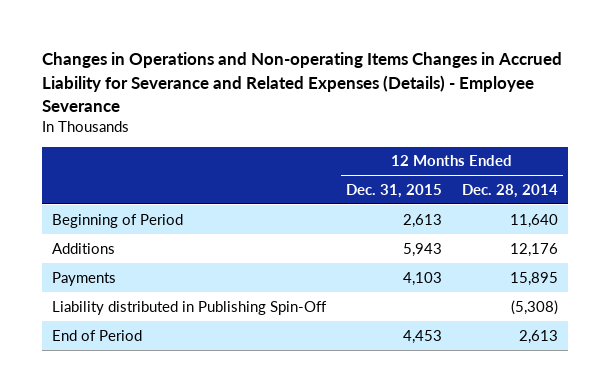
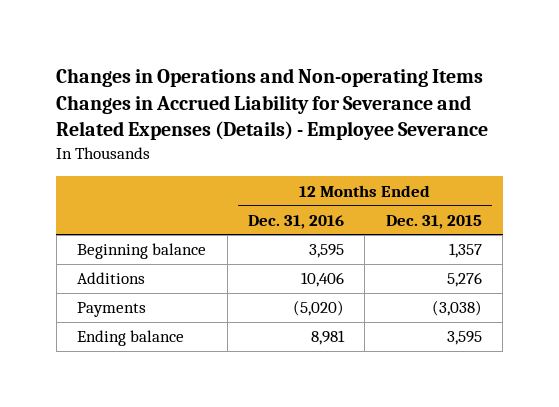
[462,184,559,199] Dec. 28, 2014 -> none
none -> [248,214,345,229] Dec. 31, 2016
[52,300,328,315] Liability distributed in Publishing Spin-Off -> none
[52,329,143,341] End of Period -> none
[52,213,184,228] Beginning of Period -> [77,243,207,260] Beginning balance
[403,213,443,228] 2,613 -> [448,243,482,259] 1,357
[403,242,443,257] 5,943 -> [446,272,482,288] 5,276
[403,271,443,286] 4,103 -> [431,300,482,317] (3,038)
none -> [77,330,185,347] Ending balance

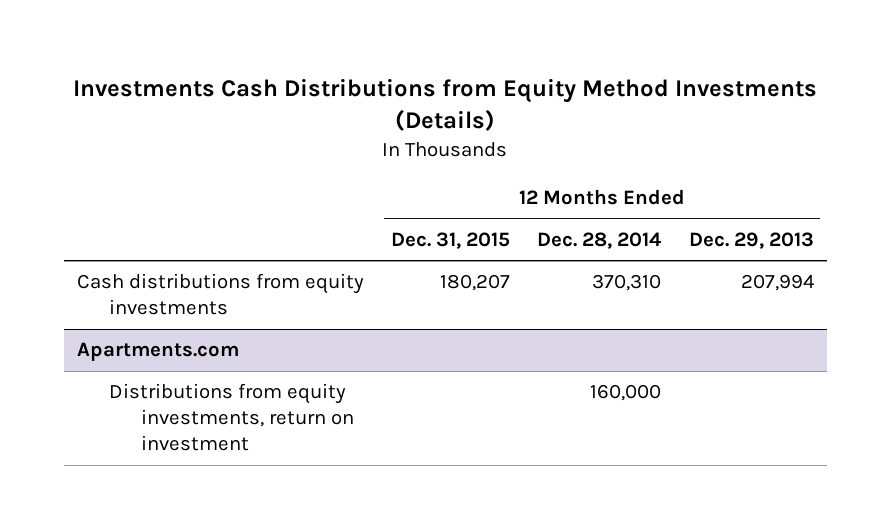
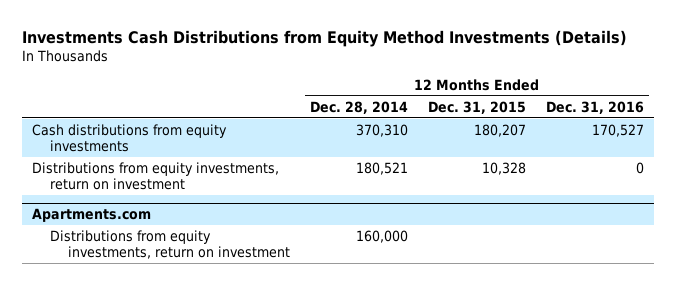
[688,231,814,249] Dec. 29, 2013 -> none
none -> [546,100,645,114] Dec. 31, 2016
none -> [31,161,279,190] Distributions from equity investments, return on investment

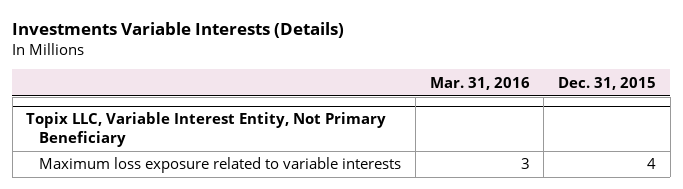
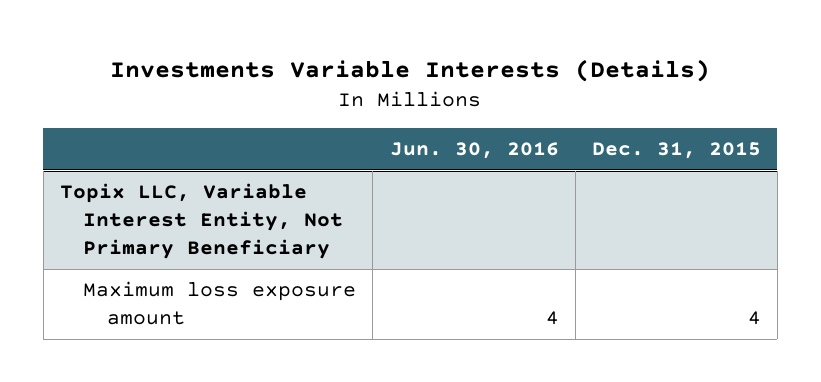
[429,76,530,90] Mar. 31, 2016 -> none
none -> [389,142,559,160] Jun. 30, 2016
[39,157,402,174] Maximum loss exposure related to variable interests -> [83,281,357,326] Maximum loss exposure amount

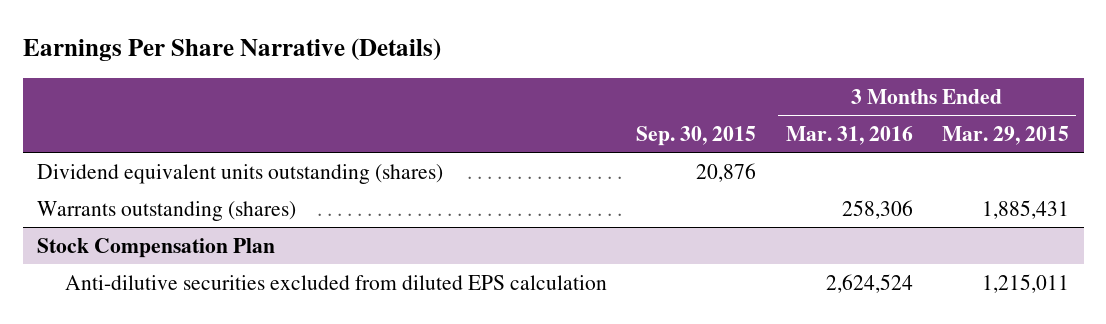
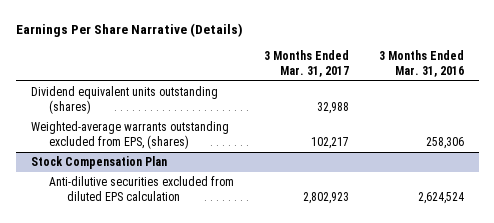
[636,126,757,147] Sep. 30, 2015 -> none
[941,126,1069,146] Mar. 29, 2015 -> none
none -> [263,50,349,78] 3 Months Ended Mar. 31, 2017
[37,200,297,221] Warrants outstanding (shares) -> [30,120,229,150] Weighted-average warrants outstanding excluded from EPS, (shares)

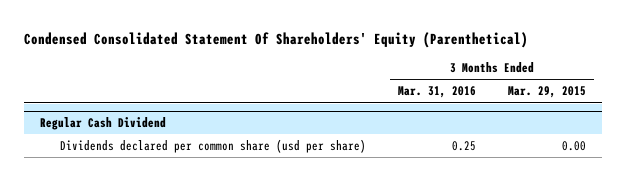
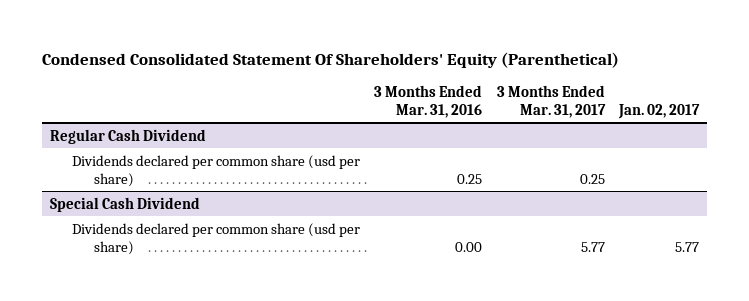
[508,86,587,99] Mar. 29, 2015 -> none
none -> [496,84,606,118] 3 Months Ended Mar. 31, 2017
none -> [618,103,701,119] Jan. 02, 2017
none -> [49,196,200,212] Special Cash Dividend
none -> [72,222,361,255] Dividends declared per common share (usd per share)

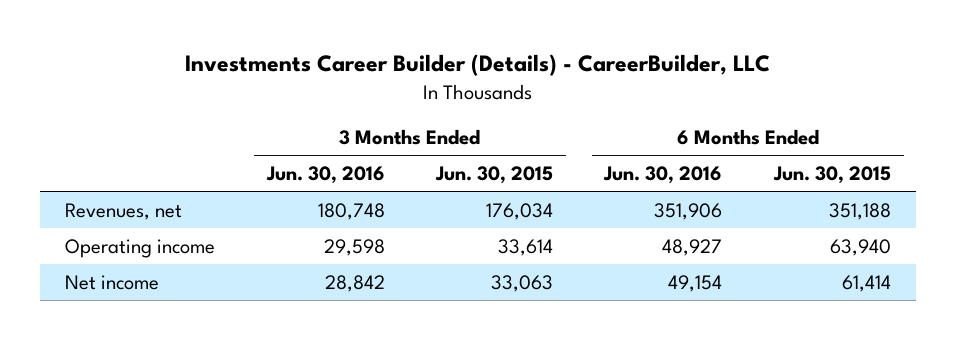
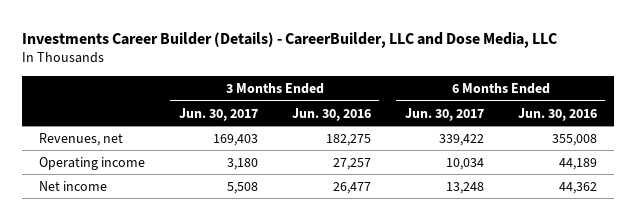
[185,54,771,77] Investments Career Builder (Details) - CareerBuilder, LLC -> [22,31,558,48] Investments Career Builder (Details) - CareerBuilder, LLC and Dose Media, LLC
[435,166,554,185] Jun. 30, 2015 -> none
[772,166,891,185] Jun. 30, 2015 -> none
none -> [178,107,258,121] Jun. 30, 2017
none -> [404,107,484,121] Jun. 30, 2017
[317,202,385,220] 180,748 -> [325,133,371,146] 182,275
[654,202,723,220] 351,906 -> [551,133,597,146] 355,008
[323,238,385,256] 29,598 -> [332,157,371,170] 27,257
[662,238,723,256] 48,927 -> [558,157,597,170] 44,189
[324,274,385,292] 28,842 -> [332,181,371,194] 26,477
[668,274,723,292] 49,154 -> [558,181,597,194] 44,362

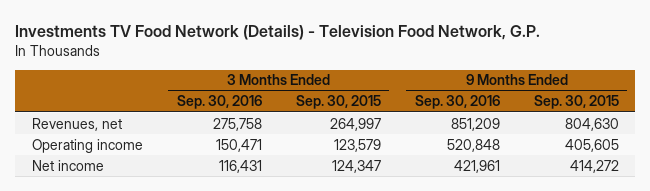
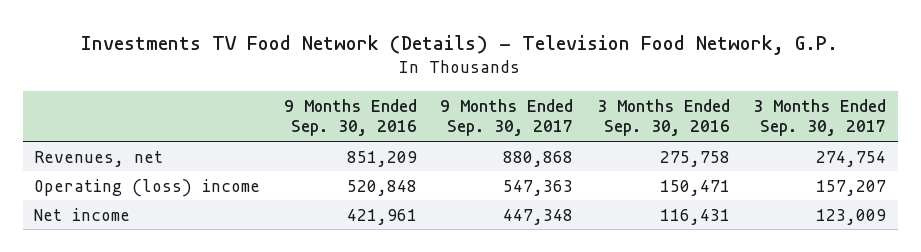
[295,95,381,110] Sep. 30, 2015 -> none
[533,95,619,110] Sep. 30, 2015 -> none
none -> [440,98,574,137] 9 Months Ended Sep. 30, 2017
none -> [753,98,887,137] 3 Months Ended Sep. 30, 2017
[31,138,143,153] Operating income -> [34,178,261,197] Operating (loss) income

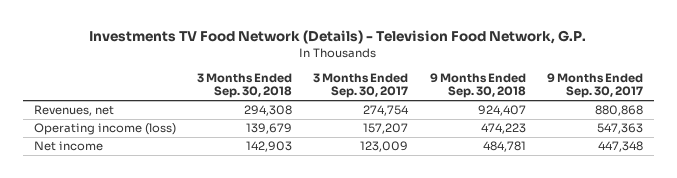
[283,98,417,137] 9 Months Ended Sep. 30, 2016 -> none
[596,98,730,137] 3 Months Ended Sep. 30, 2016 -> none
none -> [197,72,293,99] 3 Months Ended Sep. 30, 2018
none -> [429,72,526,99] 9 Months Ended Sep. 30, 2018
[34,178,261,197] Operating (loss) income -> [33,123,176,136] Operating income (loss)

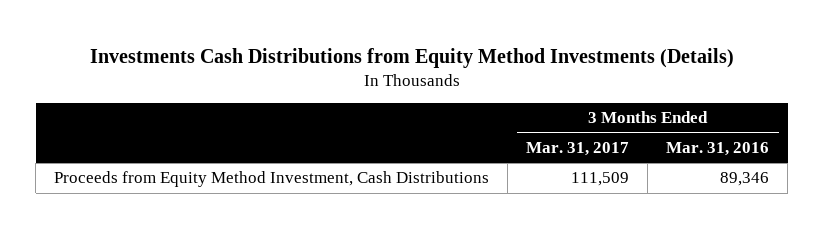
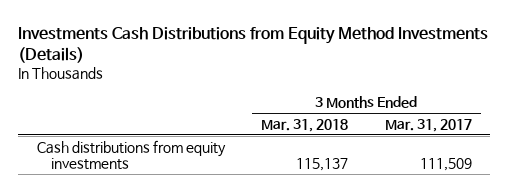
[666,141,770,156] Mar. 31, 2016 -> none
none -> [261,118,349,132] Mar. 31, 2018
[54,171,490,188] Proceeds from Equity Method Investment, Cash Distributions -> [36,139,226,171] Cash distributions from equity investments

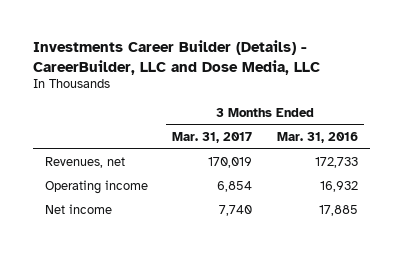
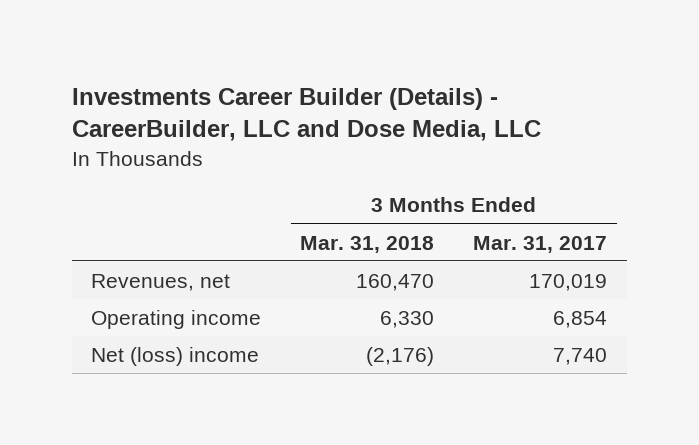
[276,132,358,144] Mar. 31, 2016 -> none
none -> [300,235,435,253] Mar. 31, 2018
[45,204,113,215] Net income -> [91,346,260,366] Net (loss) income

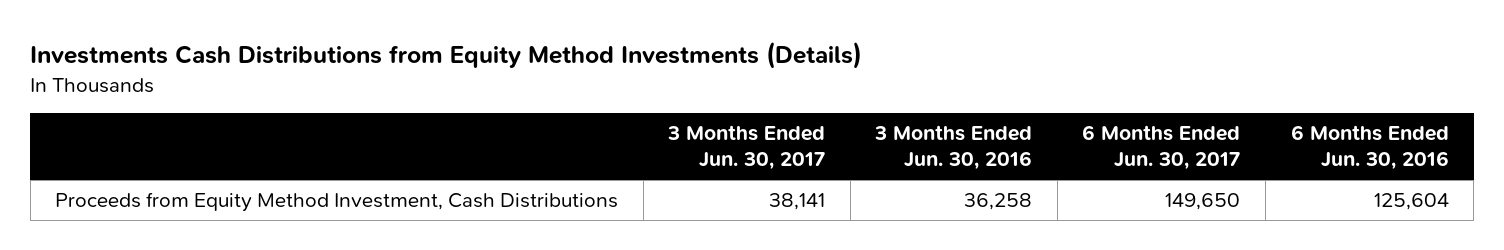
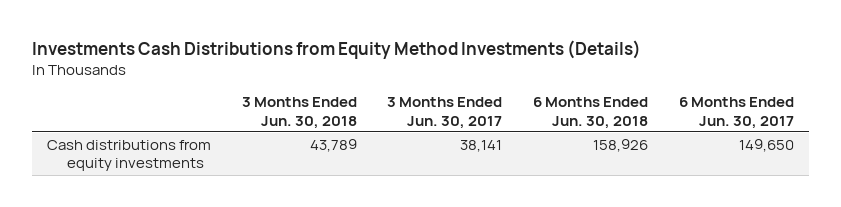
[874,124,1033,171] 3 Months Ended Jun. 30, 2016 -> none
[1290,124,1449,171] 6 Months Ended Jun. 30, 2016 -> none
none -> [241,97,357,129] 3 Months Ended Jun. 30, 2018
none -> [532,97,648,129] 6 Months Ended Jun. 30, 2018
[55,192,619,213] Proceeds from Equity Method Investment, Cash Distributions -> [47,140,212,172] Cash distributions from equity investments

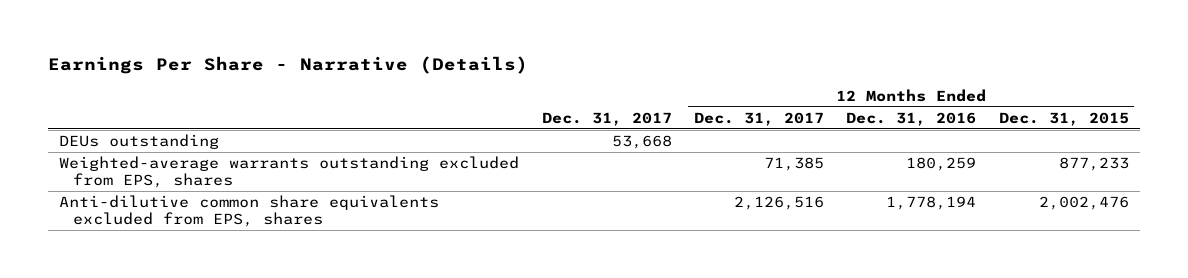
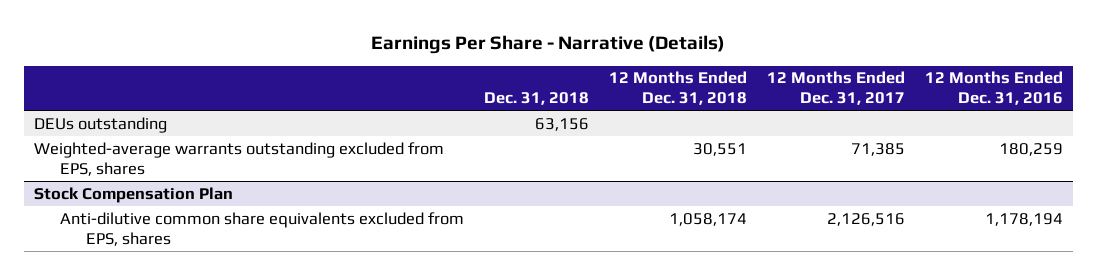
[541,111,672,126] Dec. 31, 2017 -> none
[998,111,1129,126] Dec. 31, 2015 -> none
none -> [483,92,589,106] Dec. 31, 2018
none -> [608,71,747,106] 12 Months Ended Dec. 31, 2018
none -> [34,186,234,203] Stock Compensation Plan
[886,195,977,210] 1,778,194 -> [984,212,1063,226] 1,178,194

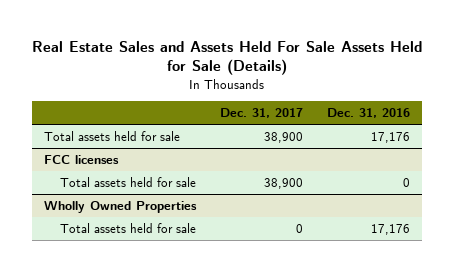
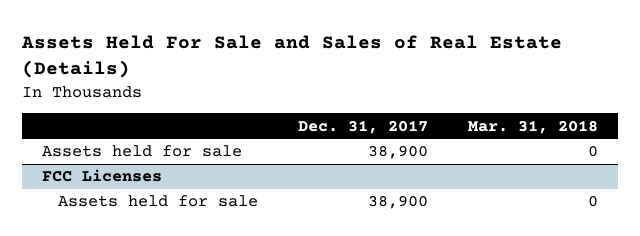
[32,40,423,76] Real Estate Sales and Assets Held For Sale Assets Held for Sale (Details) -> [20,34,562,78] Assets Held For Sale and Sales of Real Estate (Details)
[327,108,411,119] Dec. 31, 2016 -> none
none -> [467,119,598,134] Mar. 31, 2018
[44,200,198,213] Wholly Owned Properties -> none
[59,222,196,233] Total assets held for sale -> none
[44,130,181,141] Total assets held for sale -> [41,145,242,158] Assets held for sale
[44,154,120,164] FCC licenses -> [41,169,162,183] FCC Licenses
[59,176,196,187] Total assets held for sale -> [57,195,258,208] Assets held for sale

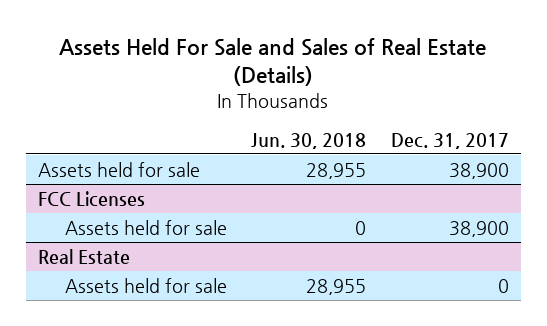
[467,119,598,134] Mar. 31, 2018 -> none
none -> [251,132,367,149] Jun. 30, 2018
none -> [37,248,130,264] Real Estate
none -> [64,277,227,293] Assets held for sale

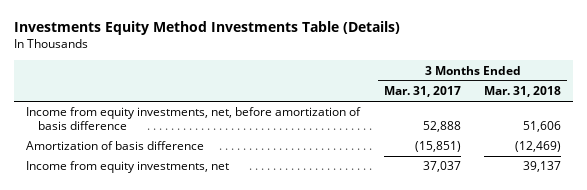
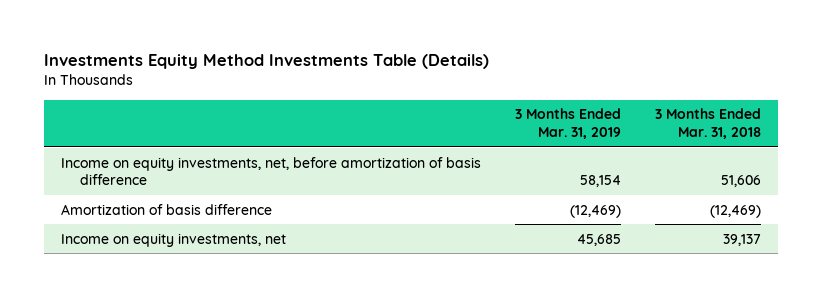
[383,86,461,98] Mar. 31, 2017 -> none
none -> [515,108,622,140] 3 Months Ended Mar. 31, 2019
[25,107,361,130] Income from equity investments, net, before amortization of basis difference -> [61,156,482,186] Income on equity investments, net, before amortization of basis difference
[25,161,229,174] Income from equity investments, net -> [61,232,287,247] Income on equity investments, net

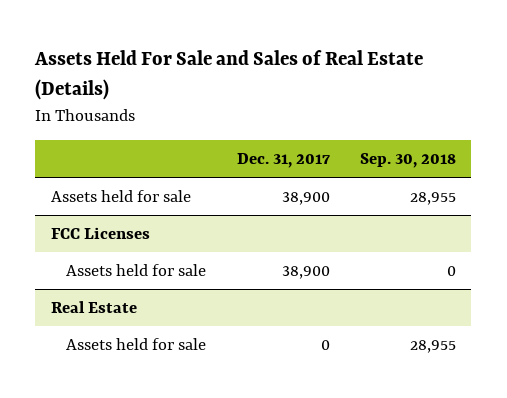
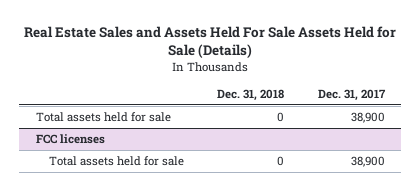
[34,50,424,101] Assets Held For Sale and Sales of Real Estate (Details) -> [24,26,397,59] Real Estate Sales and Assets Held For Sale Assets Held for Sale (Details)
[360,153,457,169] Sep. 30, 2018 -> none
none -> [217,89,285,102] Dec. 31, 2018
[50,301,137,314] Real Estate -> none
[66,338,207,351] Assets held for sale -> none
[50,190,191,203] Assets held for sale -> [35,112,171,123] Total assets held for sale
[50,227,150,240] FCC Licenses -> [35,134,105,145] FCC licenses
[66,264,207,277] Assets held for sale -> [48,156,184,167] Total assets held for sale

